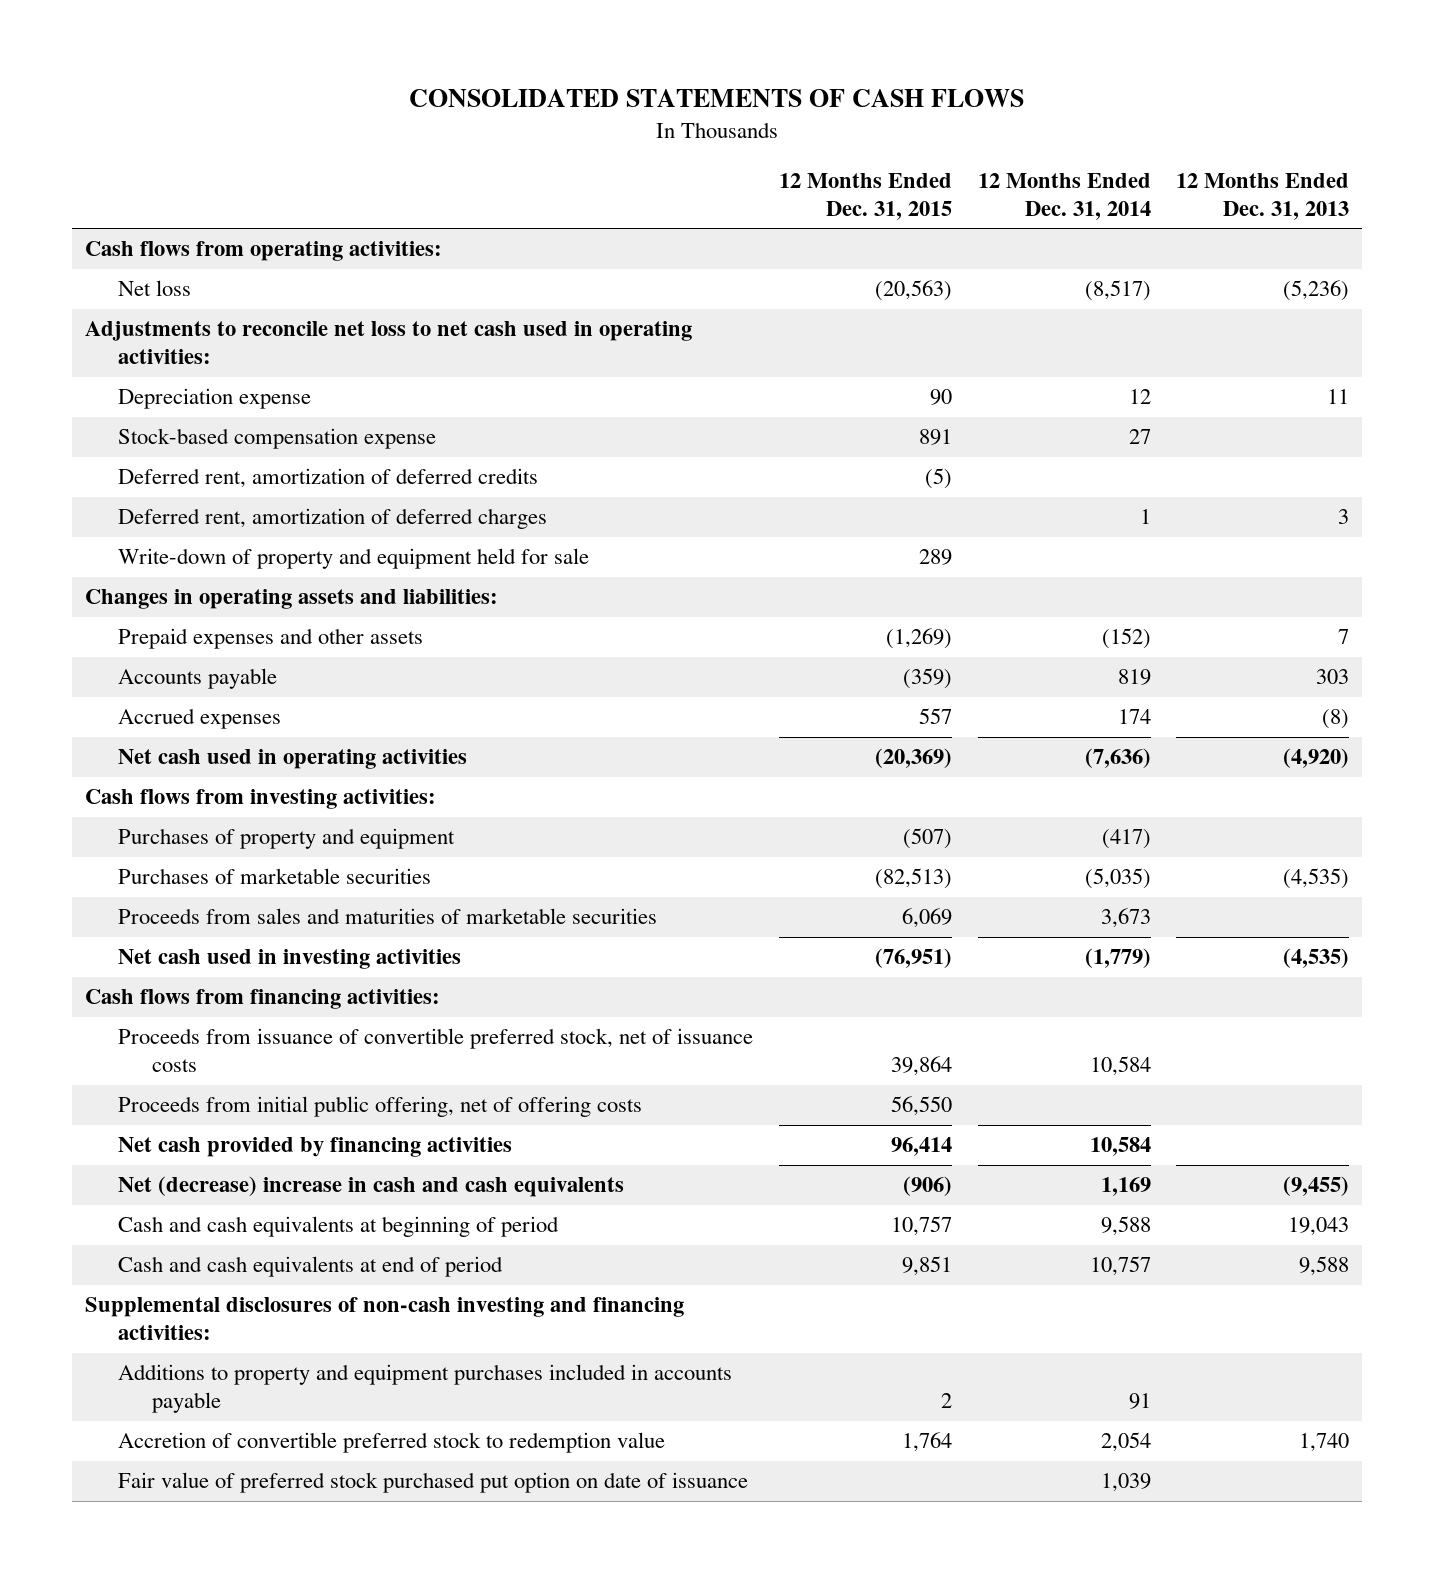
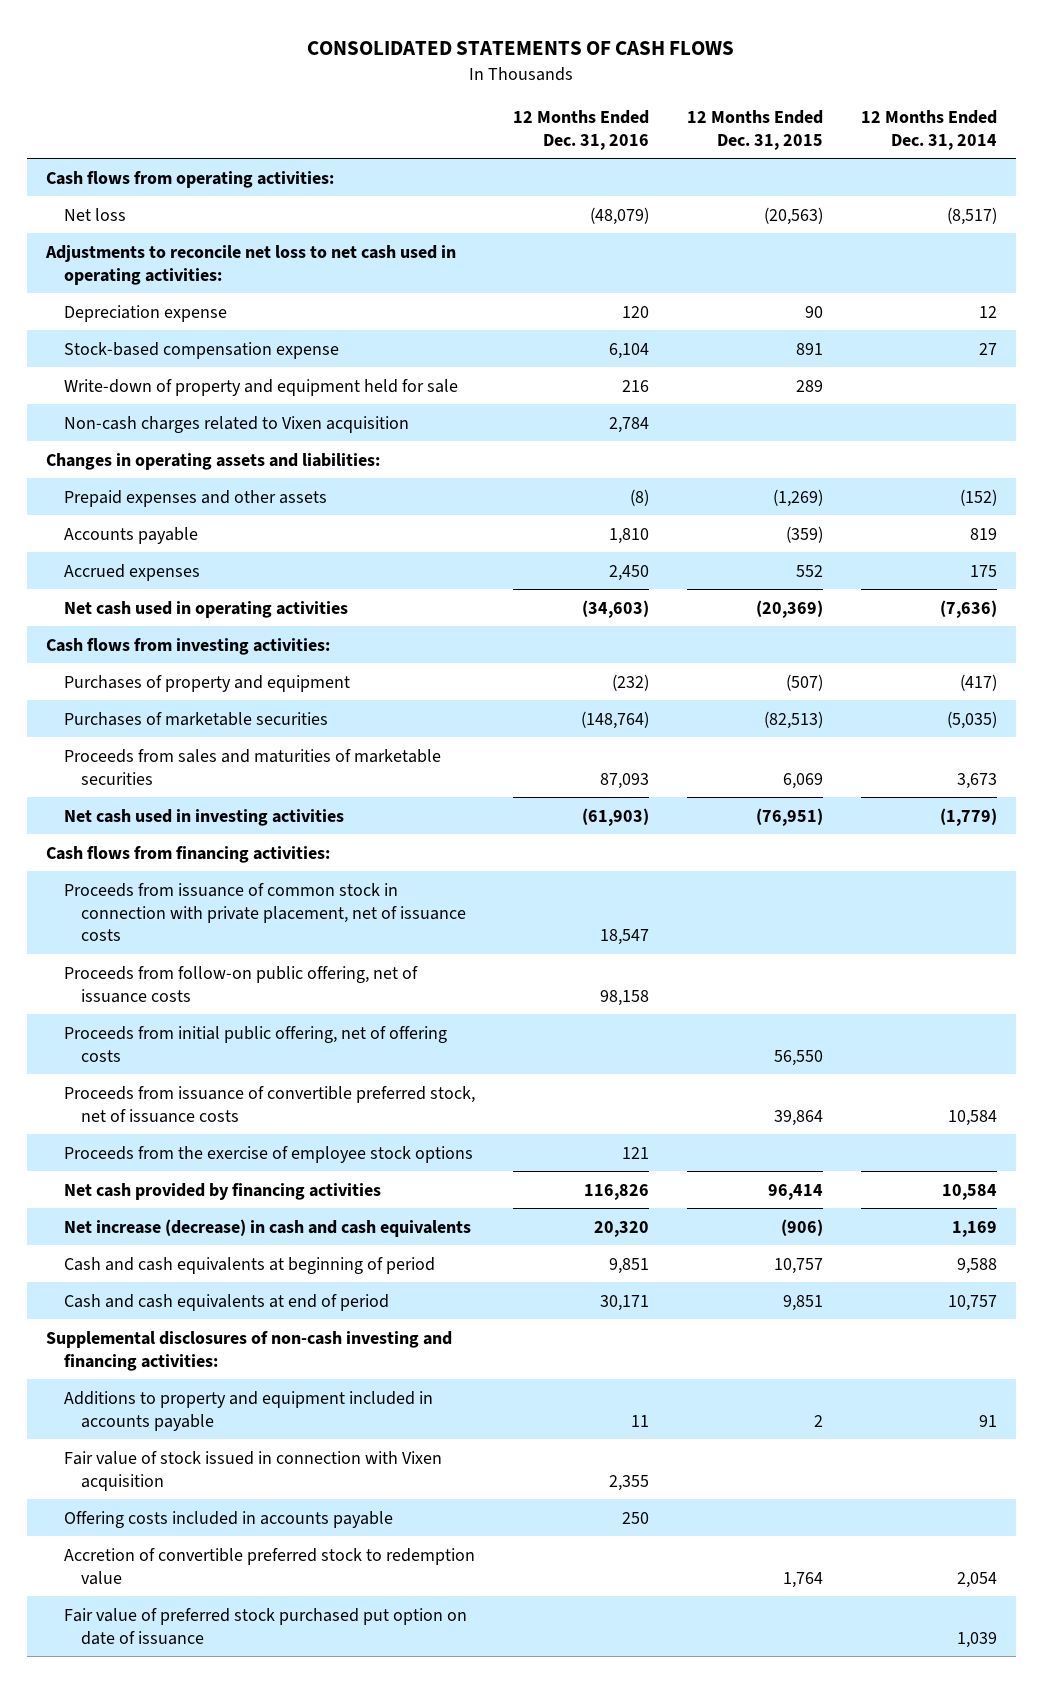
[1176,172,1350,220] 12 Months Ended Dec. 31, 2013 -> none
none -> [512,109,649,150] 12 Months Ended Dec. 31, 2016
[118,468,539,489] Deferred rent, amortization of deferred credits -> none
[118,508,548,530] Deferred rent, amortization of deferred charges -> none
none -> [63,415,409,433] Non-cash charges related to Vixen acquisition
[918,708,952,725] 557 -> [795,564,823,577] 552
[1117,709,1151,725] 174 -> [969,564,997,577] 175
none -> [63,882,467,942] Proceeds from issuance of common stock in connection with private placement, net of issuance costs
none -> [63,965,418,1003] Proceeds from follow-on public offering, net of issuance costs
[118,1028,754,1073] Proceeds from issuance of convertible preferred stock, net of issuance costs -> [63,1085,475,1123] Proceeds from issuance of convertible preferred stock, net of issuance costs
none -> [63,1145,473,1163] Proceeds from the exercise of employee stock options
[118,1176,625,1198] Net (decrease) increase in cash and cash equivalents -> [63,1218,471,1237] Net increase (decrease) in cash and cash equivalents
[118,1364,733,1414] Additions to property and equipment purchases included in accounts payable -> [63,1390,433,1431] Additions to property and equipment included in accounts payable
none -> [63,1450,442,1491] Fair value of stock issued in connection with Vixen acquisition
none -> [63,1510,393,1528] Offering costs included in accounts payable

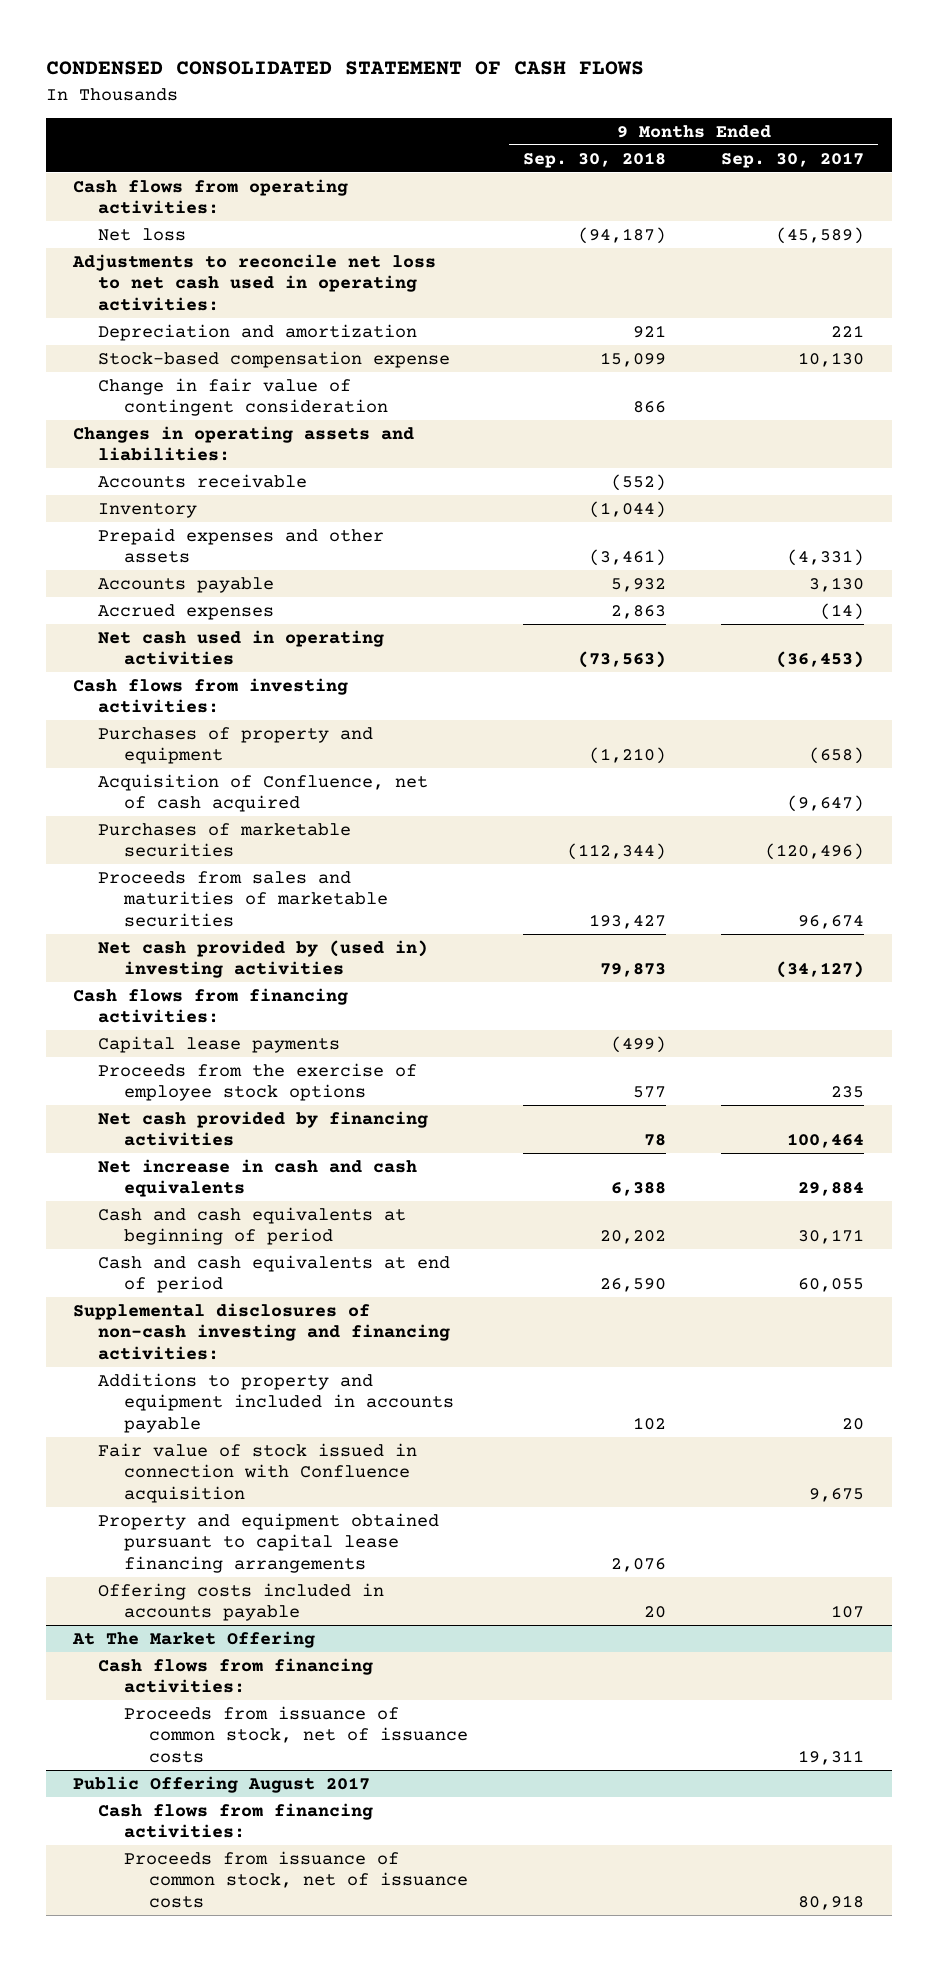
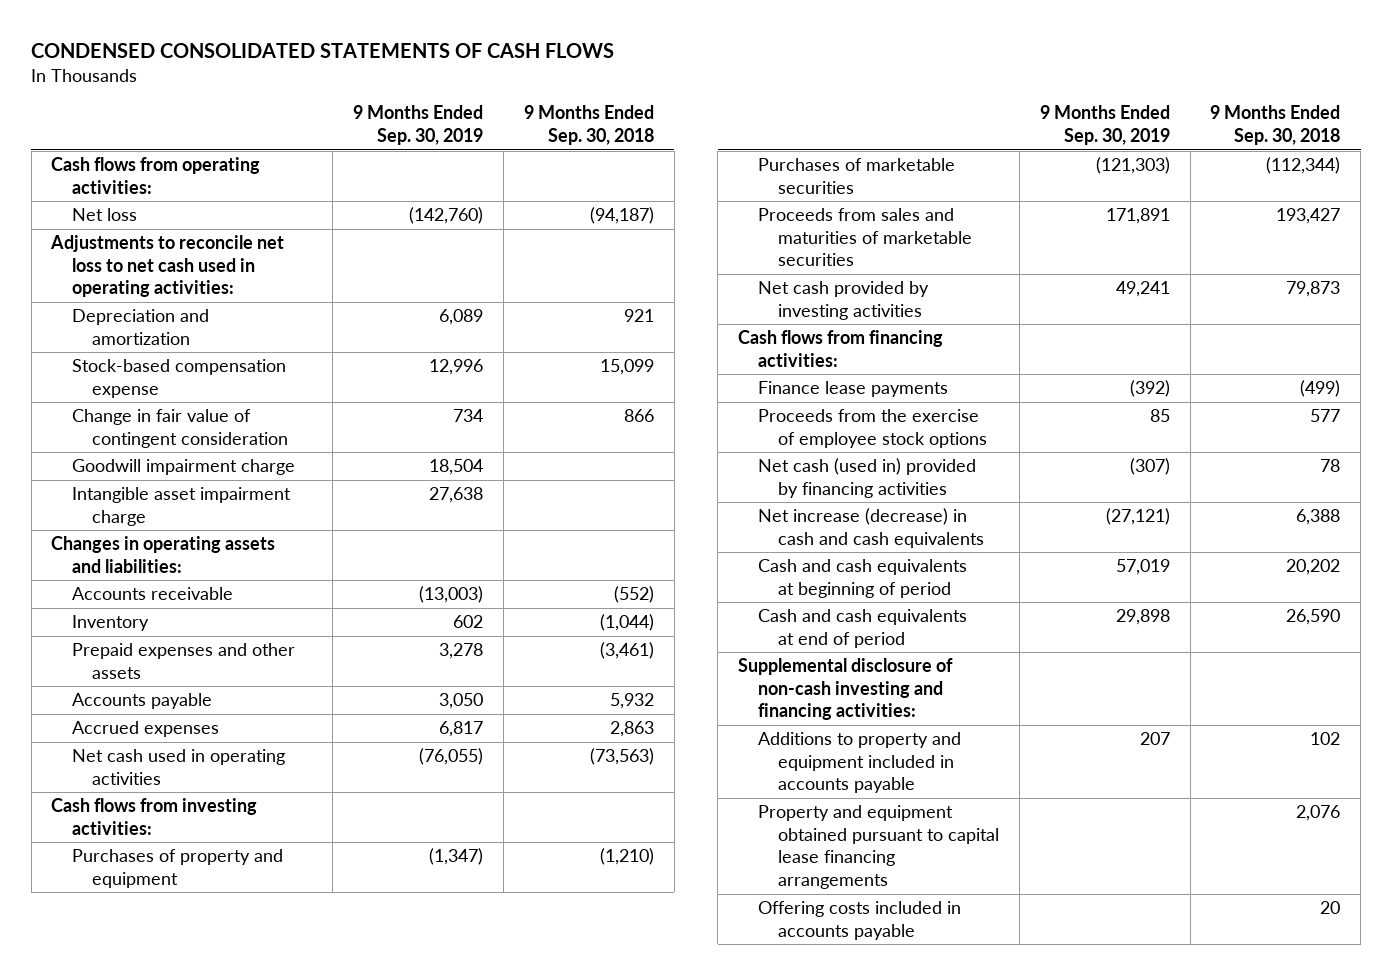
[45,61,644,76] CONDENSED CONSOLIDATED STATEMENT OF CASH FLOWS -> [31,43,615,59] CONDENSED CONSOLIDATED STATEMENTS OF CASH FLOWS
[721,151,865,168] Sep. 30, 2017 -> none
none -> [353,105,484,145] 9 Months Ended Sep. 30, 2019
none -> [71,459,295,476] Goodwill impairment charge
none -> [71,487,291,526] Intangible asset impairment charge
[98,773,429,813] Acquisition of Confluence, net of cash acquired -> none
[98,939,429,979] Net cash provided by (used in) investing activities -> [758,281,930,320] Net cash provided by investing activities
[98,1035,341,1053] Capital lease payments -> [758,381,949,398] Finance lease payments
[98,1110,429,1147] Net cash provided by financing activities -> [758,458,977,498] Net cash (used in) provided by financing activities
[98,1158,418,1198] Net increase in cash and cash equivalents -> [758,508,985,548] Net increase (decrease) in cash and cash equivalents
[73,1302,451,1360] Supplemental disclosures of non-cash investing and financing activities: -> [738,658,954,721] Supplemental disclosure of non-cash investing and financing activities:
[98,1442,418,1503] Fair value of stock issued in connection with Confluence acquisition -> none
[72,1630,316,1648] At The Market Offering -> none
[98,1657,374,1694] Cash flows from financing activities: -> none
[123,1705,468,1763] Proceeds from issuance of common stock, net of issuance costs -> none
[73,1775,371,1793] Public Offering August 2017 -> none
[98,1802,374,1839] Cash flows from financing activities: -> none
[123,1850,468,1908] Proceeds from issuance of common stock, net of issuance costs -> none

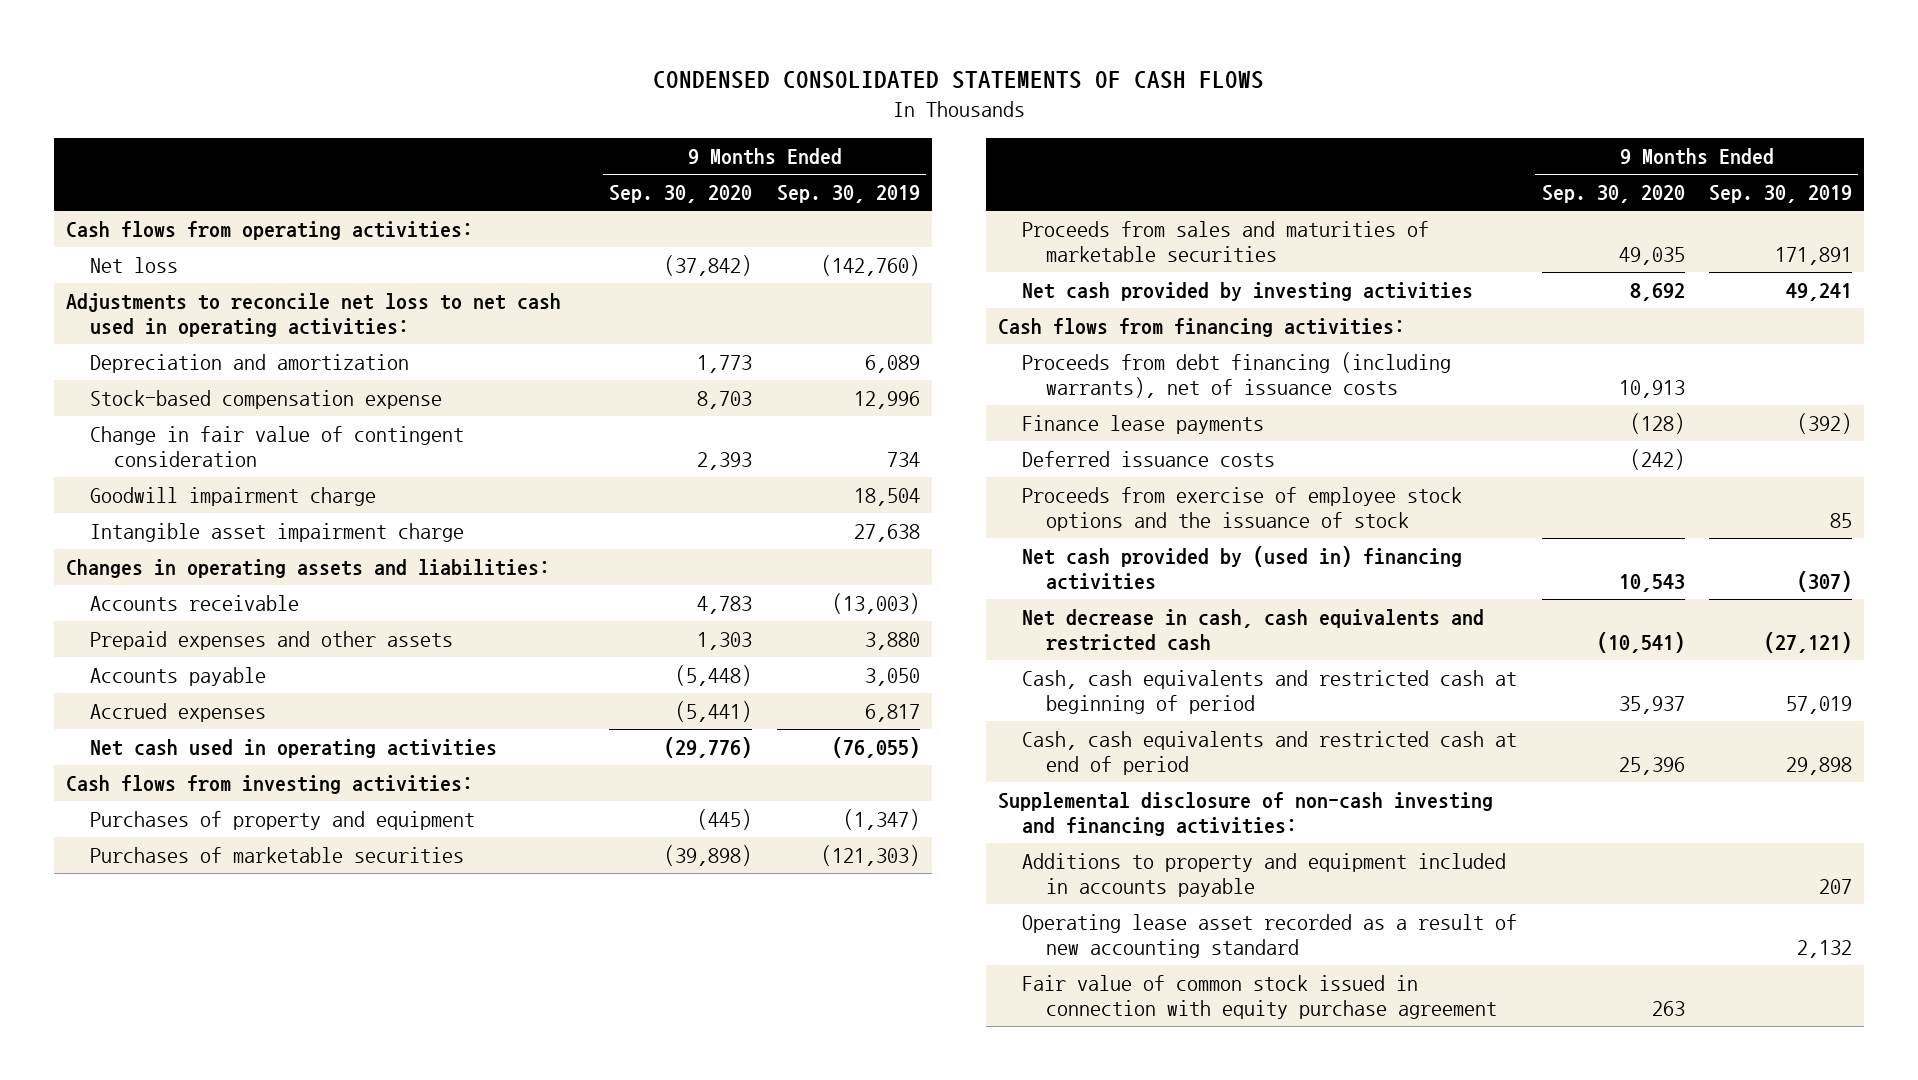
[523,105,654,145] 9 Months Ended Sep. 30, 2018 -> none
none -> [609,185,753,204] Sep. 30, 2020
[71,615,149,632] Inventory -> none
[439,643,484,660] 3,278 -> [864,632,920,651] 3,880
none -> [1022,352,1452,399] Proceeds from debt financing (including warrants), net of issuance costs
none -> [1022,451,1276,468] Deferred issuance costs
[758,409,988,448] Proceeds from the exercise of employee stock options -> [1022,487,1463,532] Proceeds from exercise of employee stock options and the issuance of stock
[758,458,977,498] Net cash (used in) provided by financing activities -> [1022,546,1463,591] Net cash provided by (used in) financing activities
[758,508,985,548] Net increase (decrease) in cash and cash equivalents -> [1022,609,1485,652] Net decrease in cash, cash equivalents and restricted cash
[758,559,968,598] Cash and cash equivalents at beginning of period -> [1022,670,1518,715] Cash, cash equivalents and restricted cash at beginning of period
[758,609,968,648] Cash and cash equivalents at end of period -> [1022,731,1518,776] Cash, cash equivalents and restricted cash at end of period
[758,805,1000,889] Property and equipment obtained pursuant to capital lease financing arrangements -> none
[758,901,962,940] Offering costs included in accounts payable -> none
none -> [1022,914,1518,959] Operating lease asset recorded as a result of new accounting standard
none -> [1022,975,1497,1020] Fair value of common stock issued in connection with equity purchase agreement

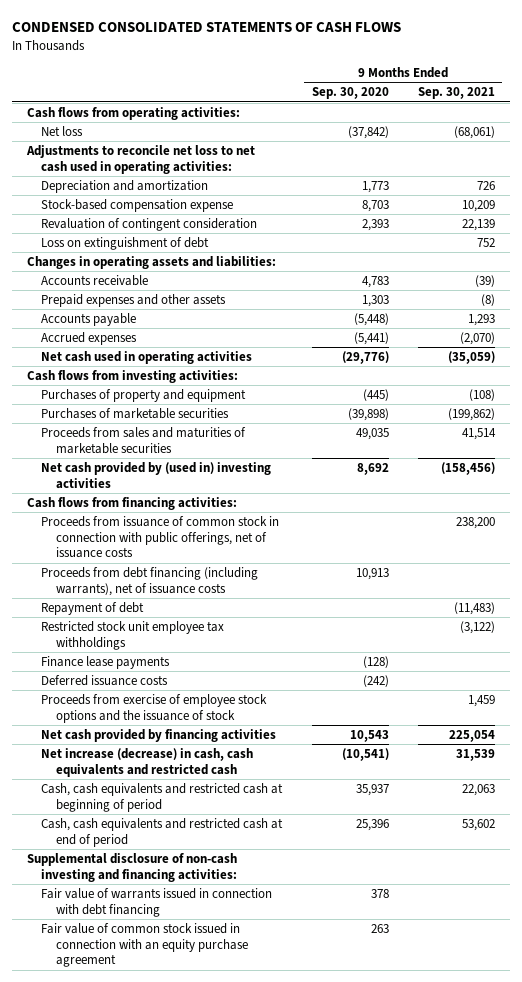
[776,185,920,204] Sep. 30, 2019 -> none
none -> [418,87,496,100] Sep. 30, 2021
[89,487,376,507] Goodwill impairment charge -> none
[89,523,464,543] Intangible asset impairment charge -> none
[89,426,464,468] Change in fair value of contingent consideration -> [41,217,258,231] Revaluation of contingent consideration
none -> [41,236,210,250] Loss on extinguishment of debt
[1022,282,1474,302] Net cash provided by investing activities -> [41,461,272,489] Net cash provided by (used in) investing activities
none -> [41,515,280,559] Proceeds from issuance of common stock in connection with public offerings, net of issuance costs
none -> [41,601,145,615] Repayment of debt
none -> [41,620,225,650] Restricted stock unit employee tax withholdings
[1022,546,1463,591] Net cash provided by (used in) financing activities -> [41,728,277,742] Net cash provided by financing activities
[1022,609,1485,652] Net decrease in cash, cash equivalents and restricted cash -> [41,747,254,777] Net increase (decrease) in cash, cash equivalents and restricted cash
[1022,853,1507,898] Additions to property and equipment included in accounts payable -> none
[1022,914,1518,959] Operating lease asset recorded as a result of new accounting standard -> none
none -> [41,887,273,917] Fair value of warrants issued in connection with debt financing
[1022,975,1497,1020] Fair value of common stock issued in connection with equity purchase agreement -> [41,922,248,968] Fair value of common stock issued in connection with an equity purchase agreement

